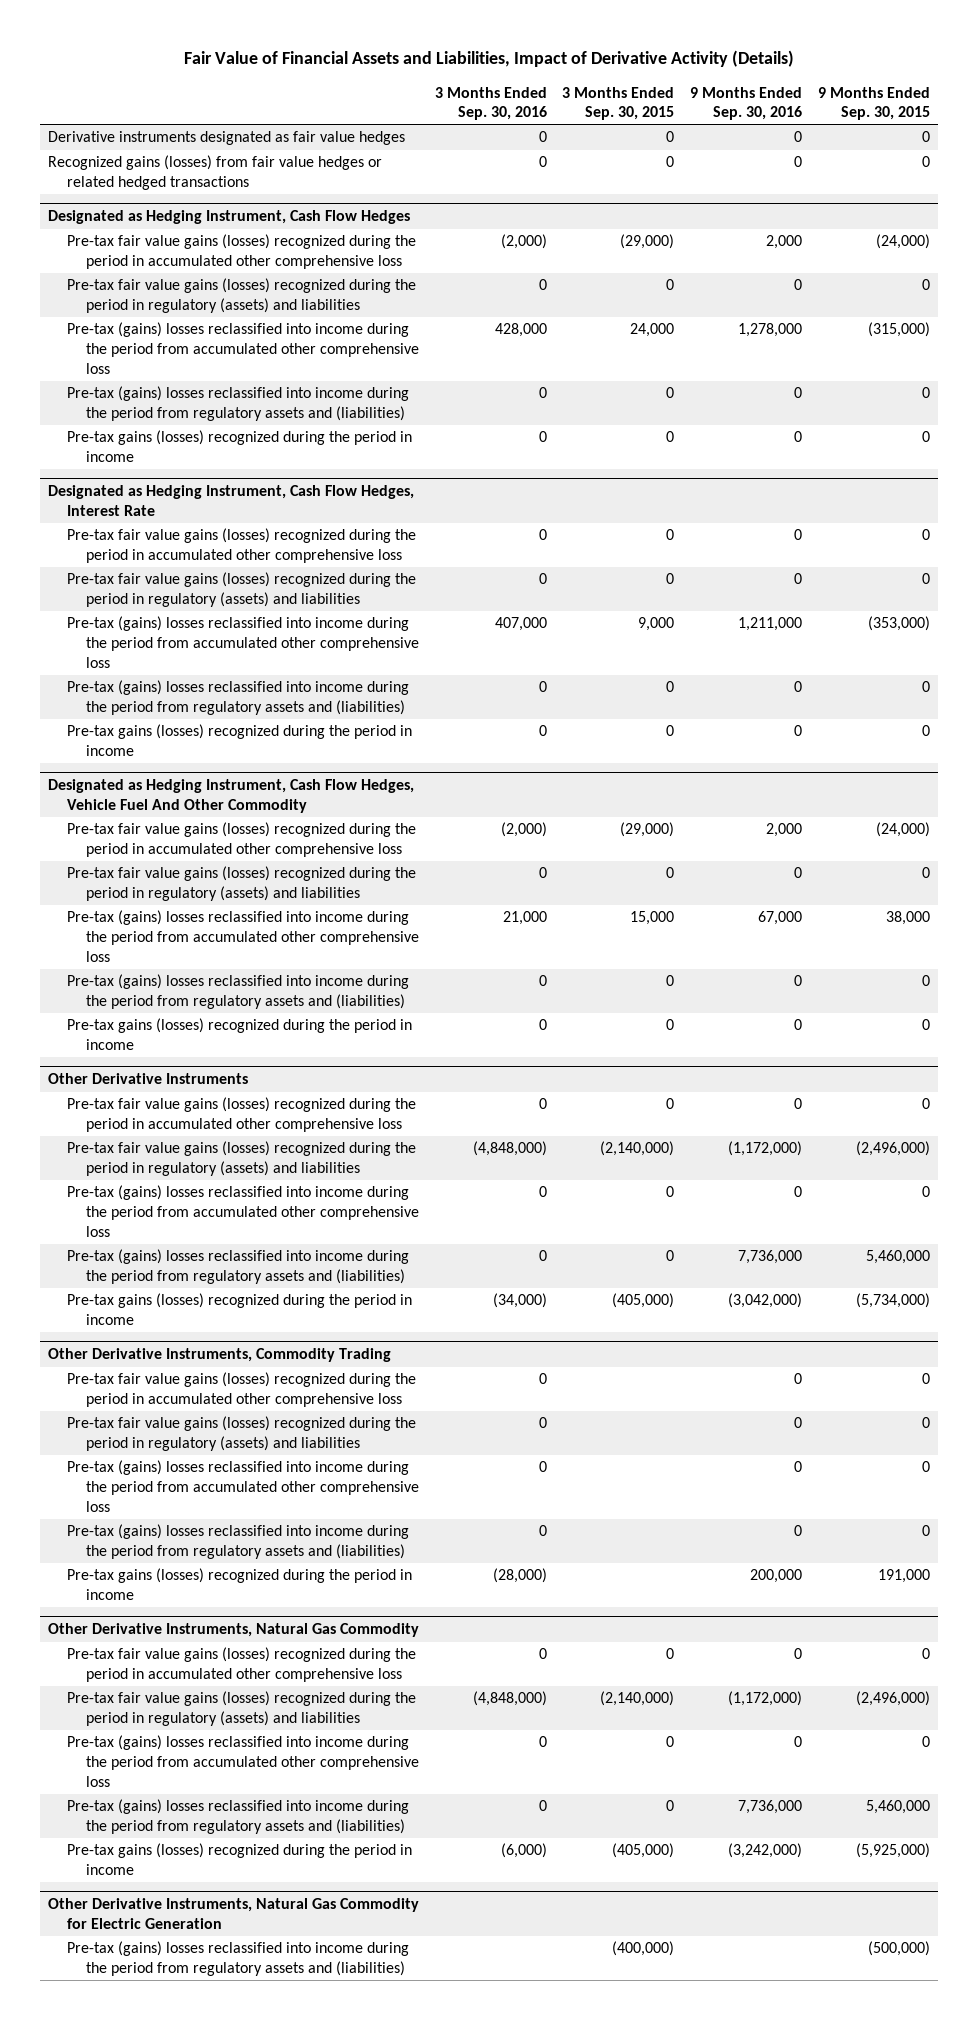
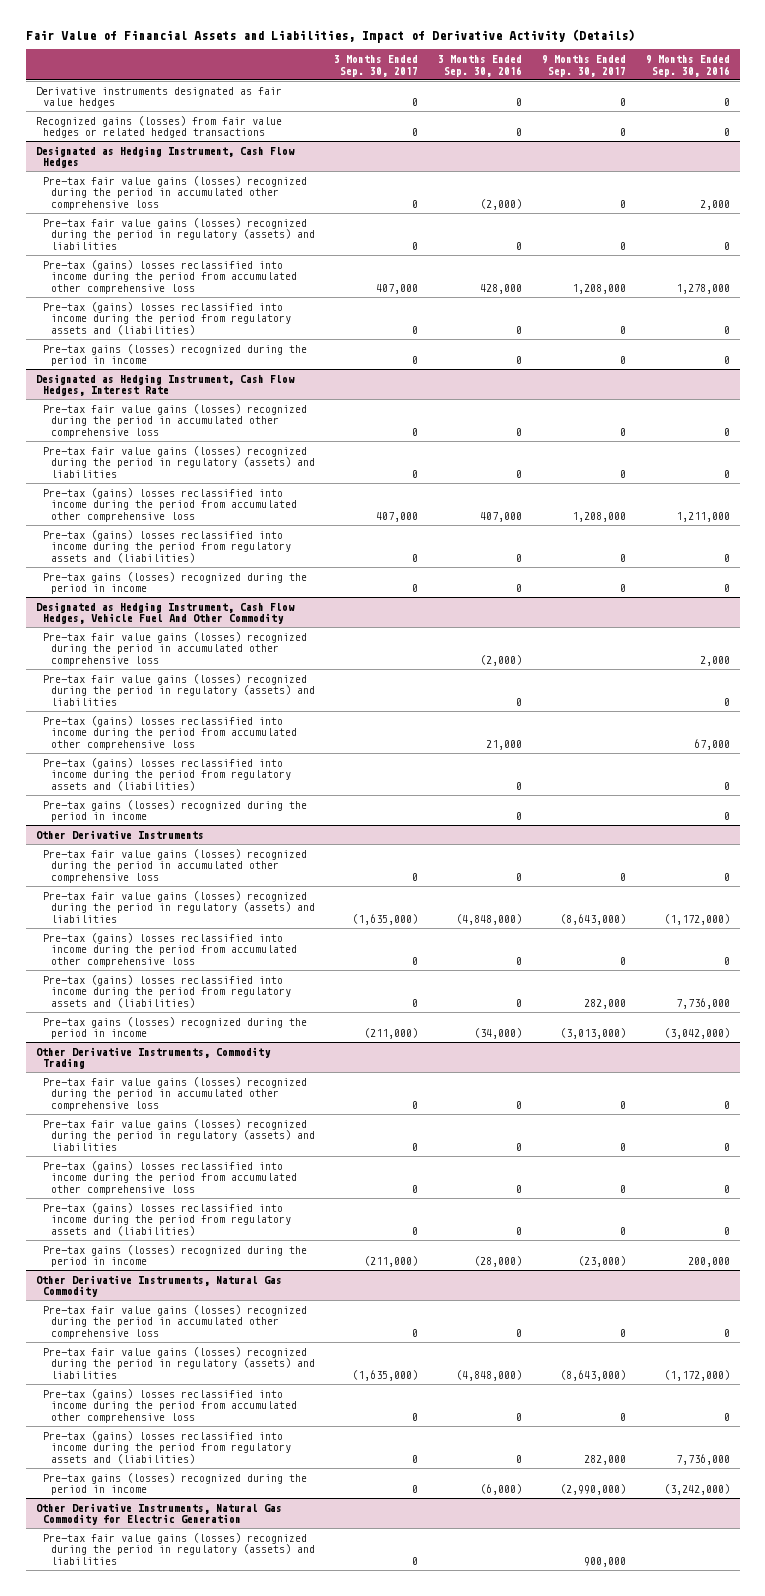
[562,86,675,121] 3 Months Ended Sep. 30, 2015 -> none
[817,86,930,121] 9 Months Ended Sep. 30, 2015 -> none
none -> [334,54,419,77] 3 Months Ended Sep. 30, 2017
none -> [541,54,626,77] 9 Months Ended Sep. 30, 2017
[66,1941,409,1977] Pre-tax (gains) losses reclassified into income during the period from regulatory assets and (liabilities) -> [43,1532,315,1566] Pre-tax fair value gains (losses) recognized during the period in regulatory (assets) and liabilities

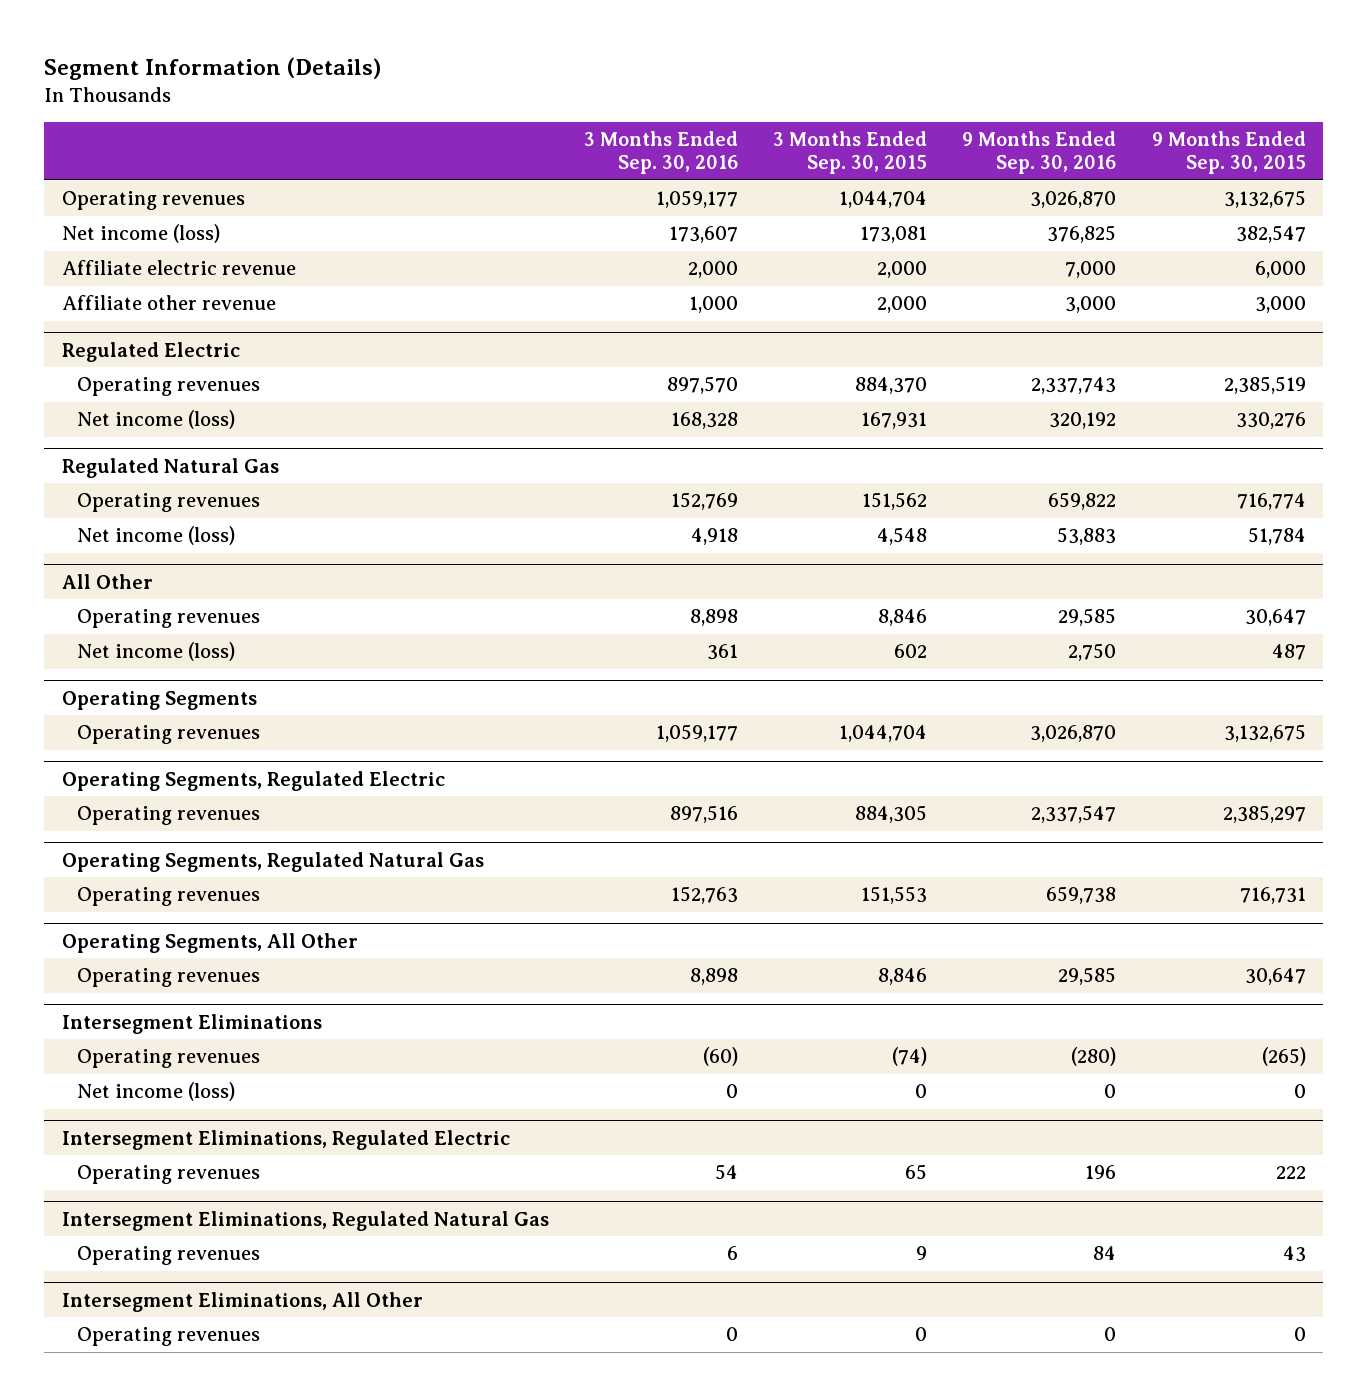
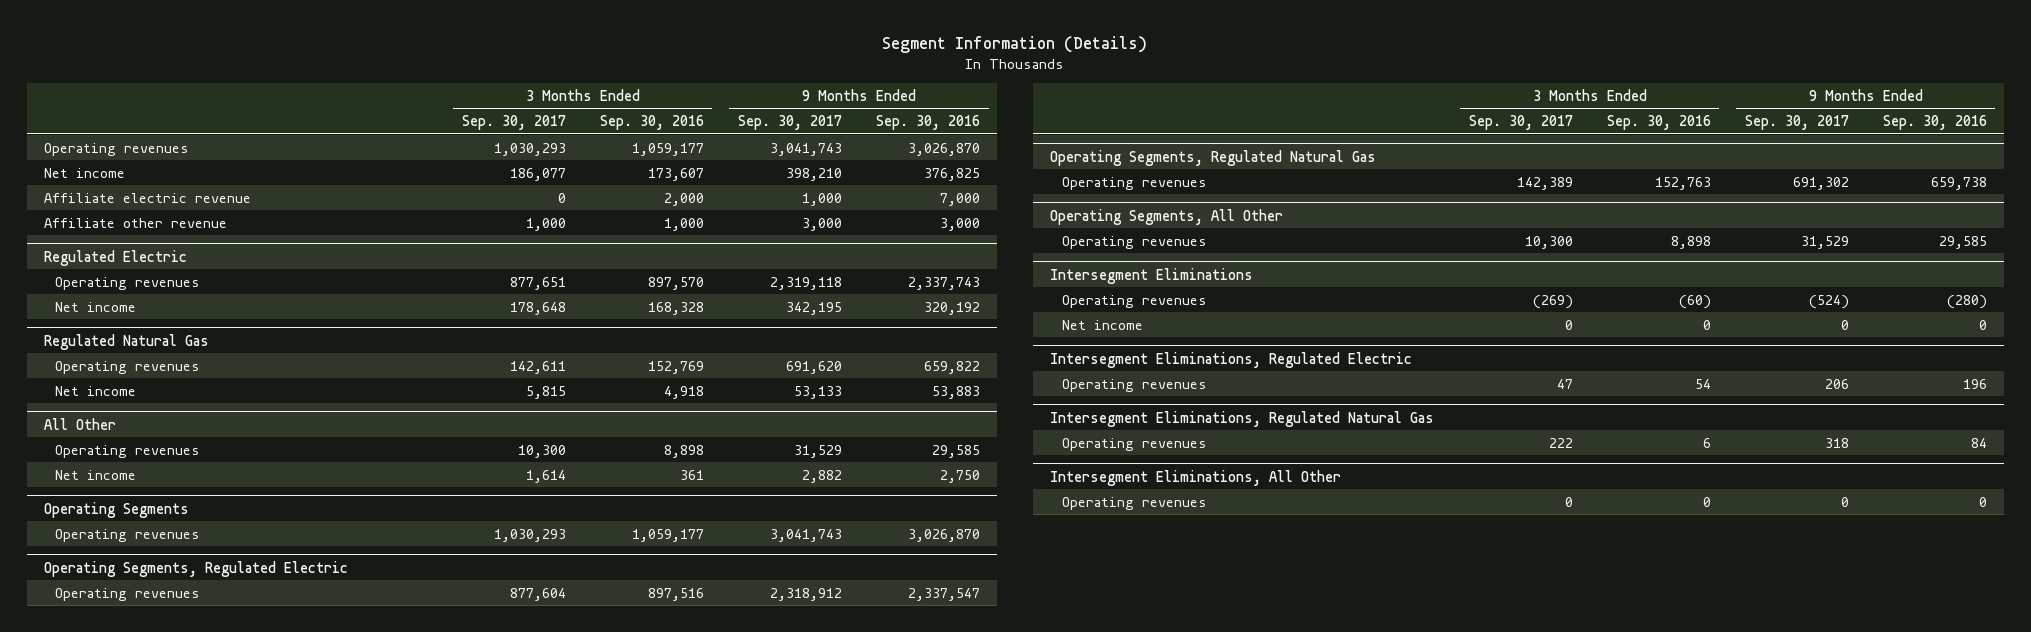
[773,130,928,175] 3 Months Ended Sep. 30, 2015 -> none
[1151,130,1306,175] 9 Months Ended Sep. 30, 2015 -> none
none -> [461,115,566,131] Sep. 30, 2017
none -> [737,115,842,131] Sep. 30, 2017
[61,224,220,244] Net income (loss) -> [43,167,125,178] Net income
[76,410,235,430] Net income (loss) -> [55,301,137,312] Net income
[76,526,235,546] Net income (loss) -> [55,385,137,396] Net income
[76,642,235,662] Net income (loss) -> [55,469,137,480] Net income
[76,1082,235,1102] Net income (loss) -> [1062,319,1144,330] Net income

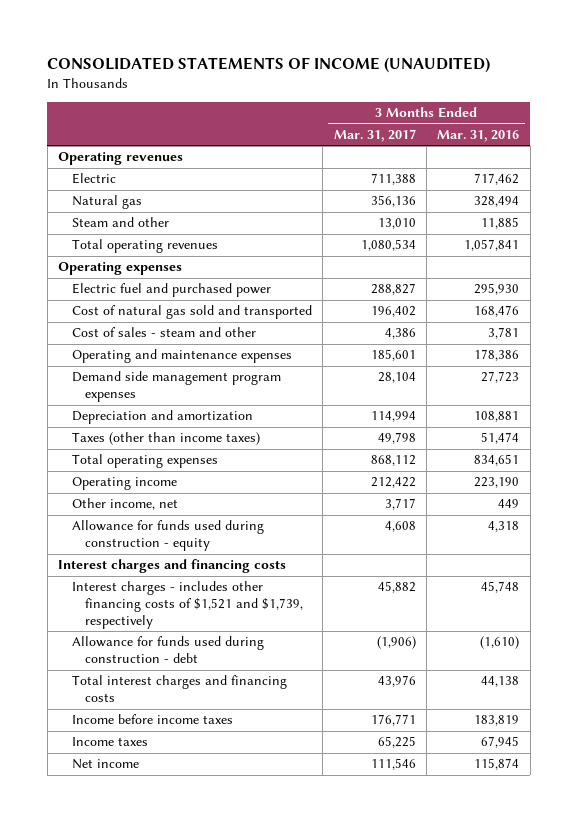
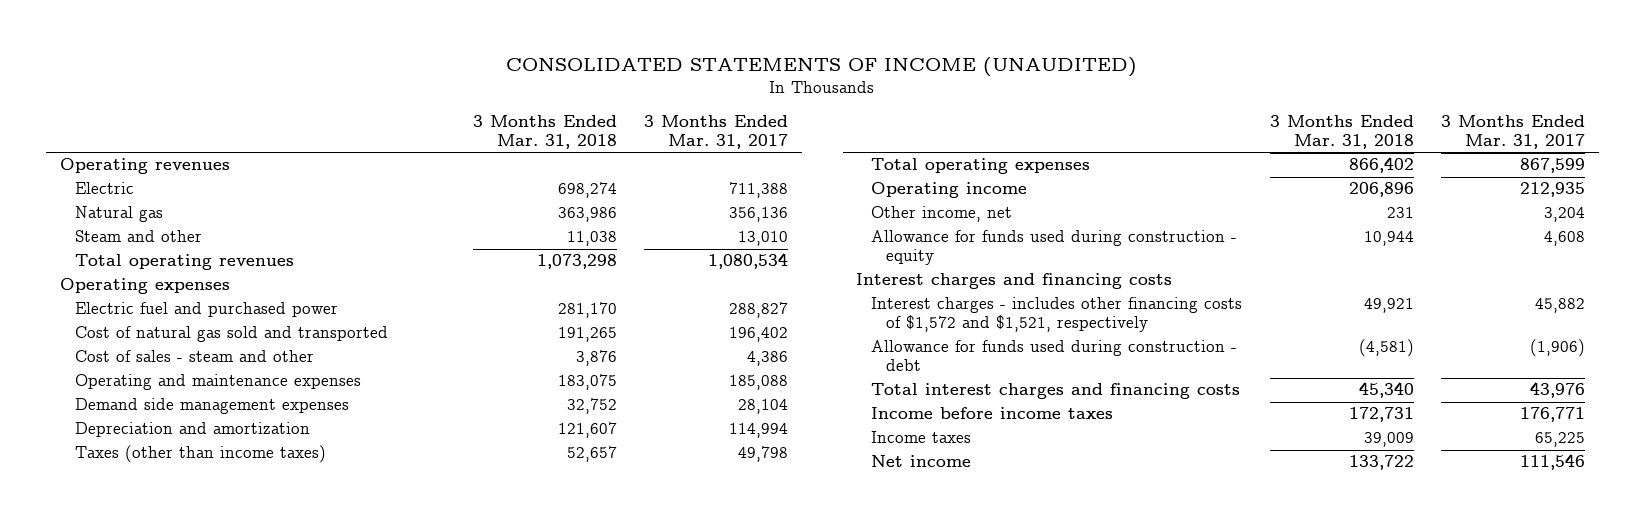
[437,130,520,143] Mar. 31, 2016 -> none
none -> [473,115,618,150] 3 Months Ended Mar. 31, 2018
[370,349,416,362] 185,601 -> [729,375,789,391] 185,088
[71,371,281,403] Demand side management program expenses -> [74,398,349,415] Demand side management expenses
[370,455,416,467] 868,112 -> [1520,158,1586,174] 867,599
[370,477,416,489] 212,422 -> [1520,182,1586,198] 212,935
[384,498,416,511] 3,717 -> [1544,207,1586,223] 3,204
[71,581,304,630] Interest charges - includes other financing costs of $1,521 and $1,739, respectively -> [871,297,1243,333] Interest charges - includes other financing costs of $1,572 and $1,521, respectively

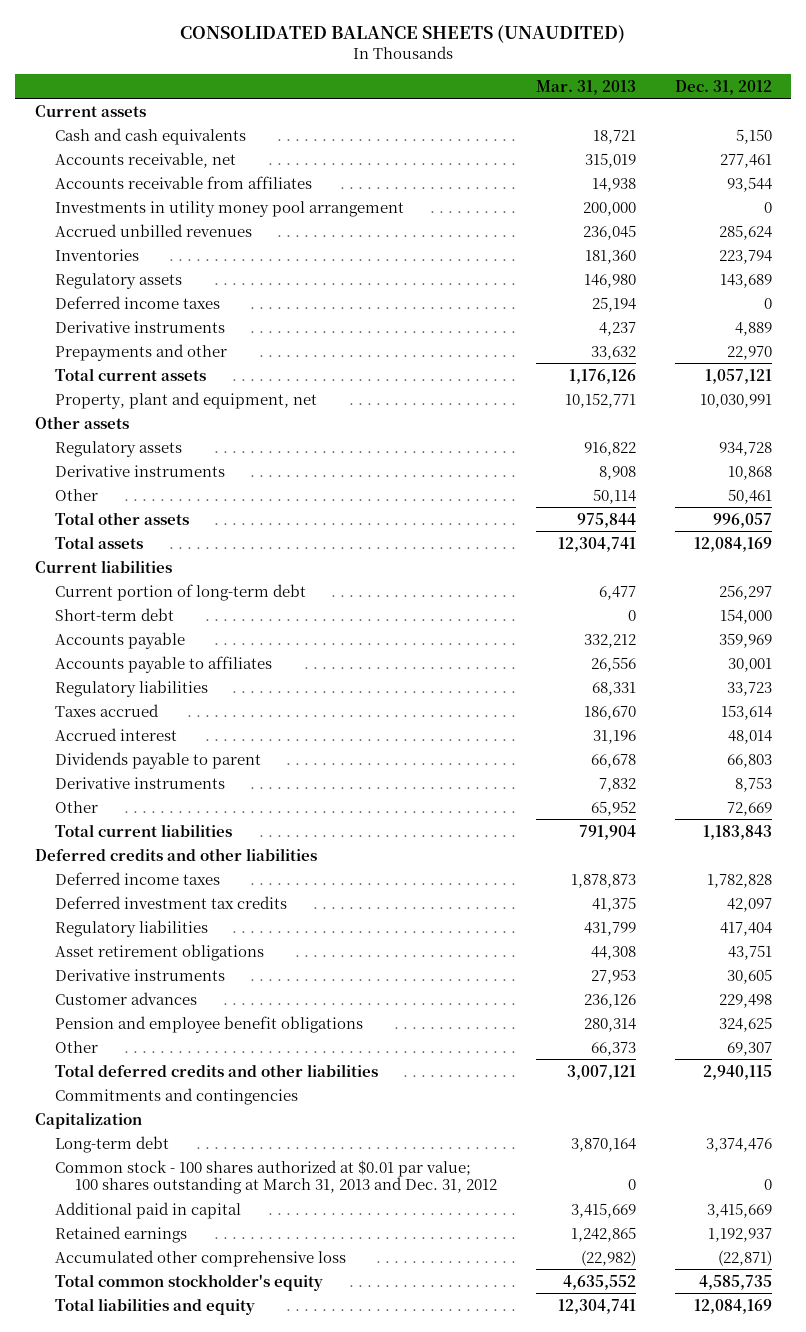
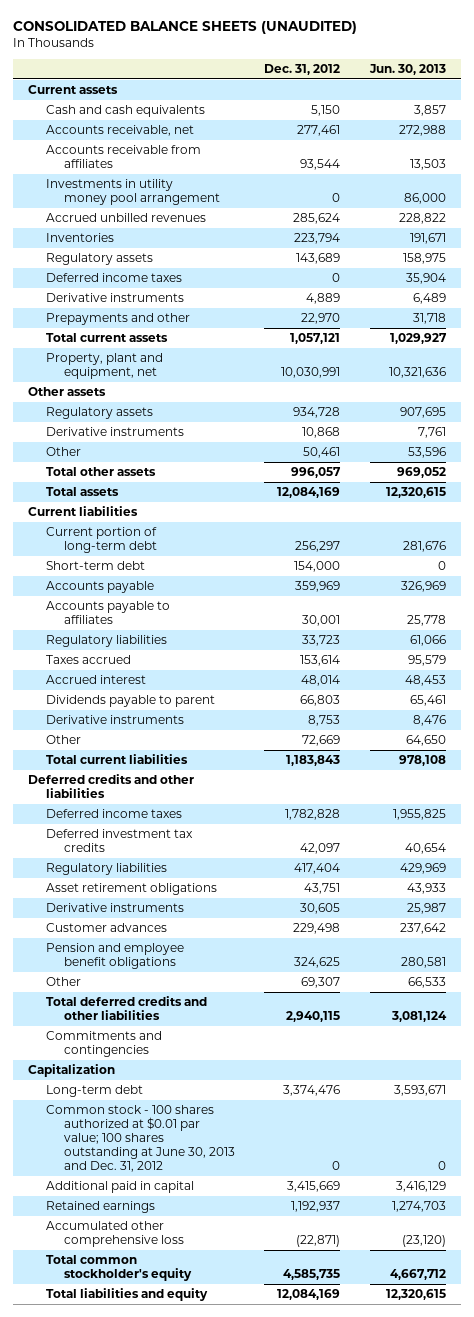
[535,79,636,95] Mar. 31, 2013 -> none
none -> [368,63,446,75] Jun. 30, 2013
[54,1159,497,1195] Common stock - 100 shares authorized at $0.01 par value; 100 shares outstanding at March 31, 2013 and Dec. 31, 2012 -> [45,1104,235,1173] Common stock - 100 shares authorized at $0.01 par value; 100 shares outstanding at June 30, 2013 and Dec. 31, 2012

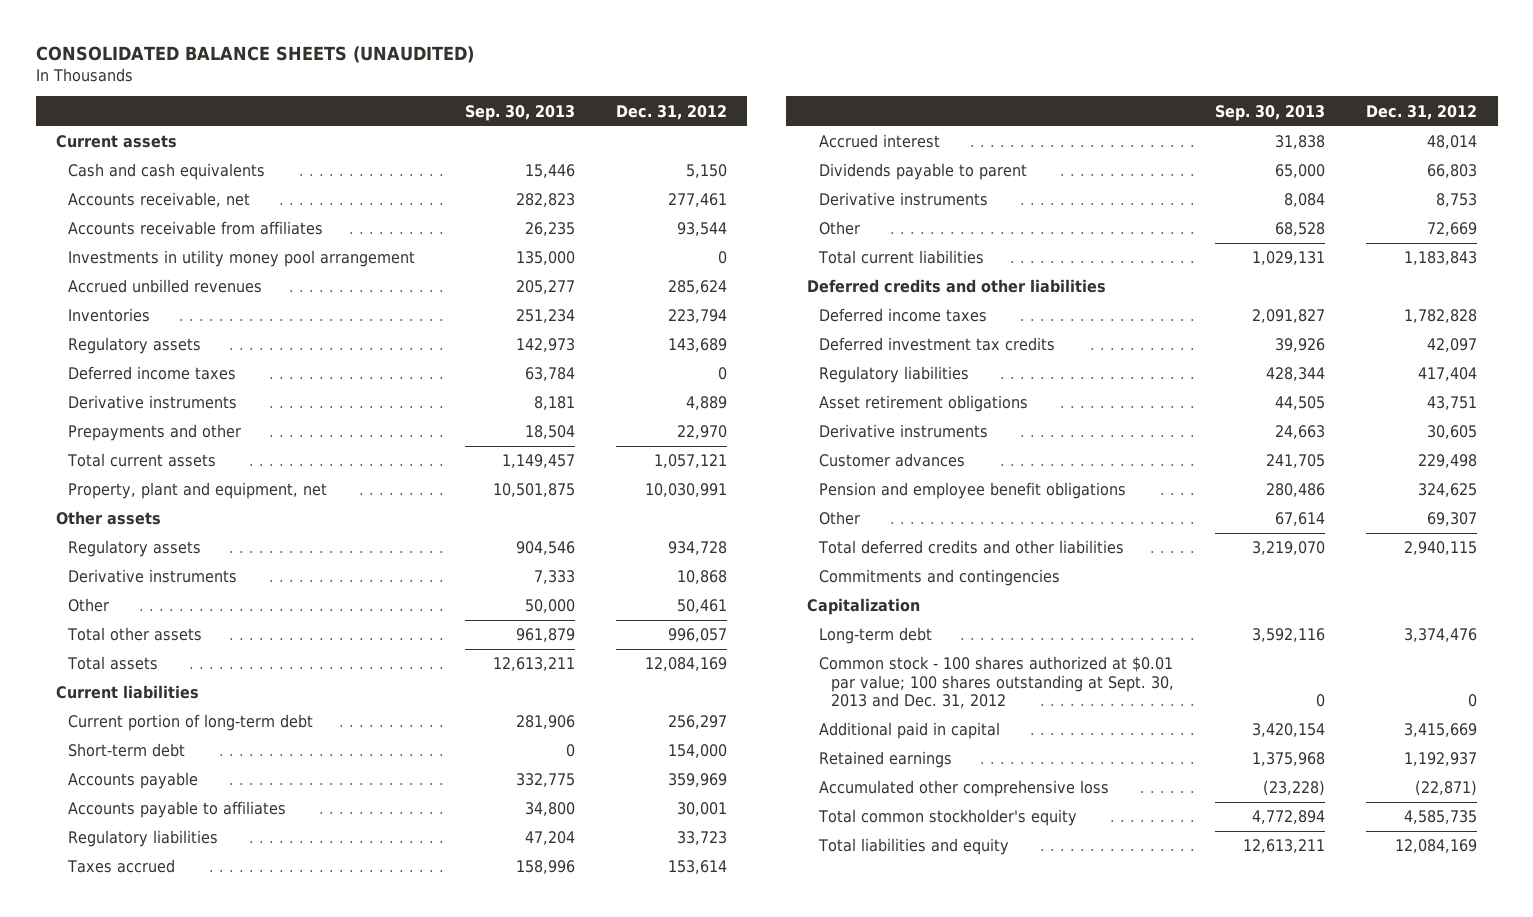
[368,63,446,75] Jun. 30, 2013 -> none
none -> [464,104,575,121] Sep. 30, 2013
[45,1104,235,1173] Common stock - 100 shares authorized at $0.01 par value; 100 shares outstanding at June 30, 2013 and Dec. 31, 2012 -> [818,656,1175,709] Common stock - 100 shares authorized at $0.01 par value; 100 shares outstanding at Sept. 30, 2013 and Dec. 31, 2012

